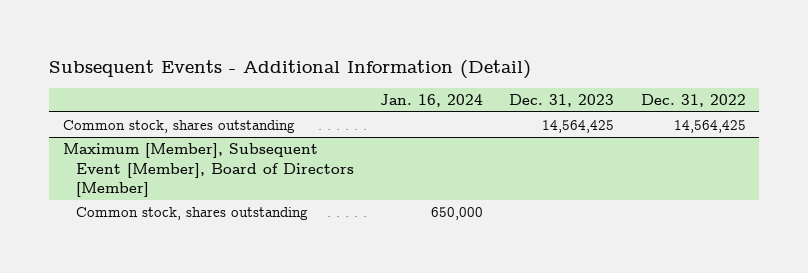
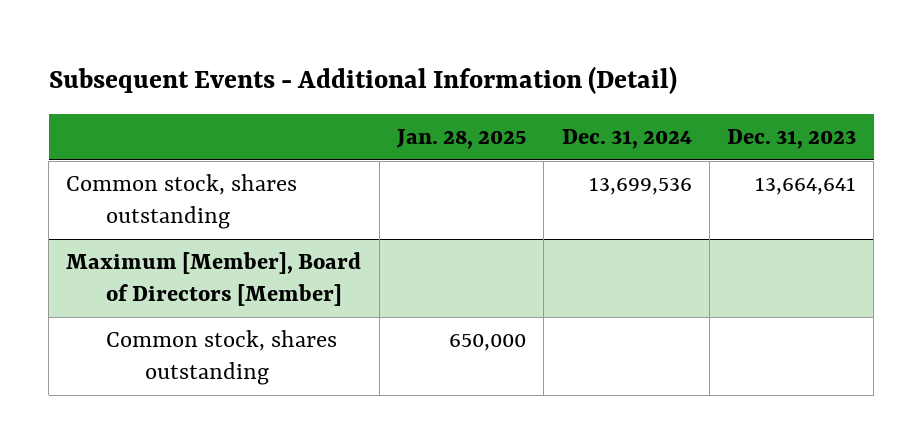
[380,94,484,108] Jan. 16, 2024 -> none
[640,94,746,108] Dec. 31, 2022 -> none
none -> [395,128,526,149] Jan. 28, 2025
none -> [561,128,692,149] Dec. 31, 2024
[542,120,615,134] 14,564,425 -> [755,177,857,196] 13,664,641
[62,143,355,198] Maximum [Member], Subsequent Event [Member], Board of Directors [Member] -> [66,252,362,307] Maximum [Member], Board of Directors [Member]

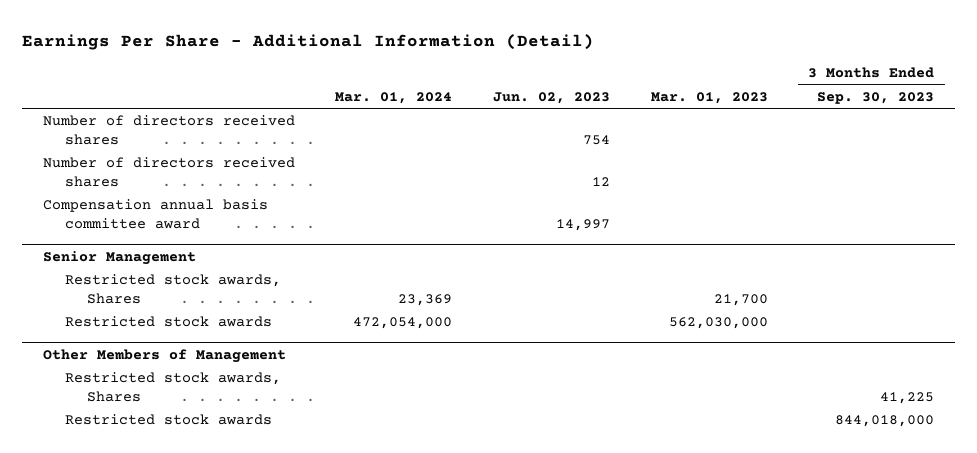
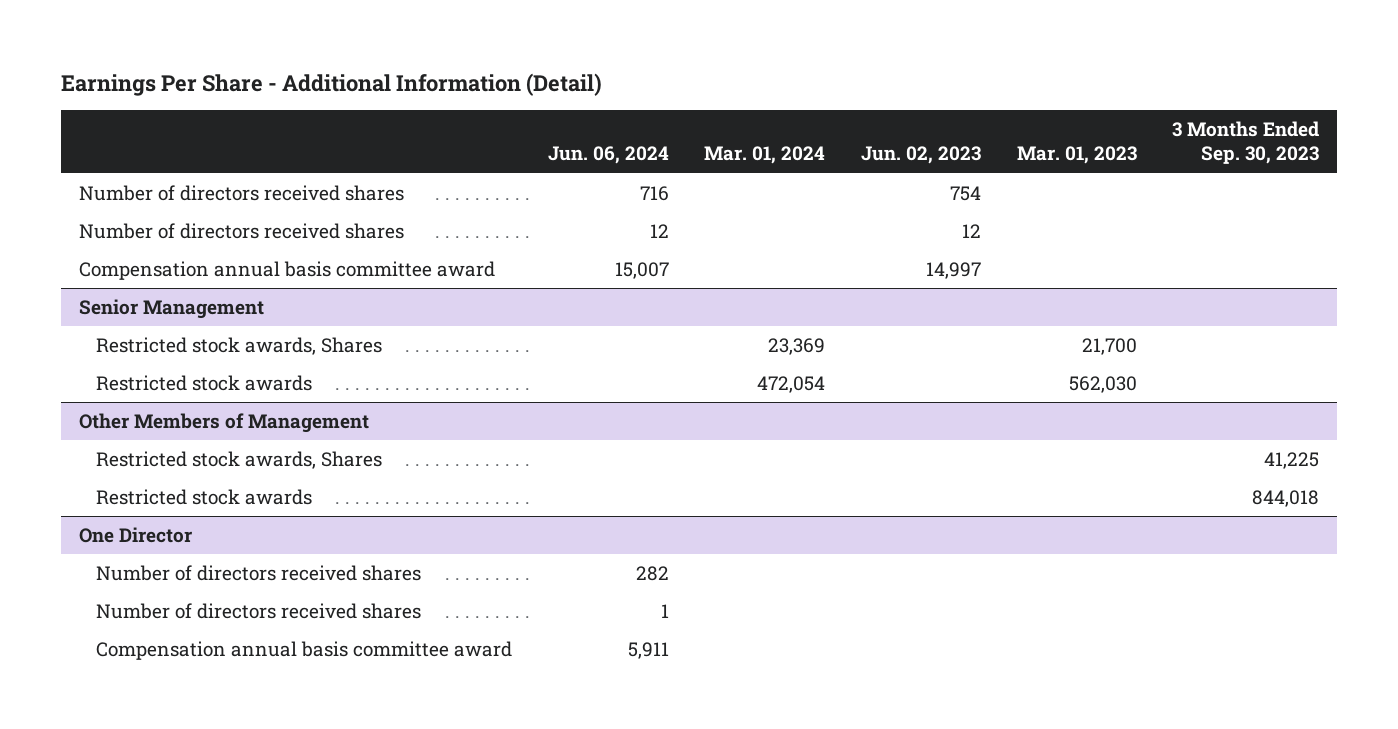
none -> [547,146,669,165] Jun. 06, 2024
[353,317,453,330] 472,054,000 -> [757,375,826,393] 472,054
[668,317,768,330] 562,030,000 -> [1068,375,1137,393] 562,030
[835,415,935,428] 844,018,000 -> [1252,489,1320,507] 844,018
none -> [78,526,192,543] One Director
none -> [95,564,421,581] Number of directors received shares
none -> [95,602,421,619] Number of directors received shares
none -> [95,640,512,660] Compensation annual basis committee award

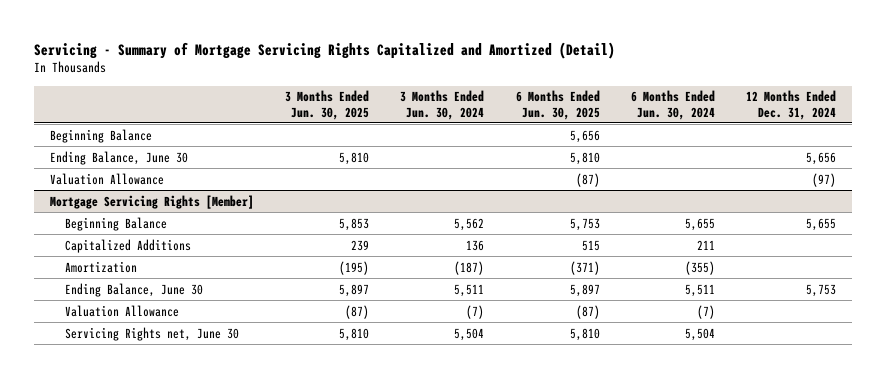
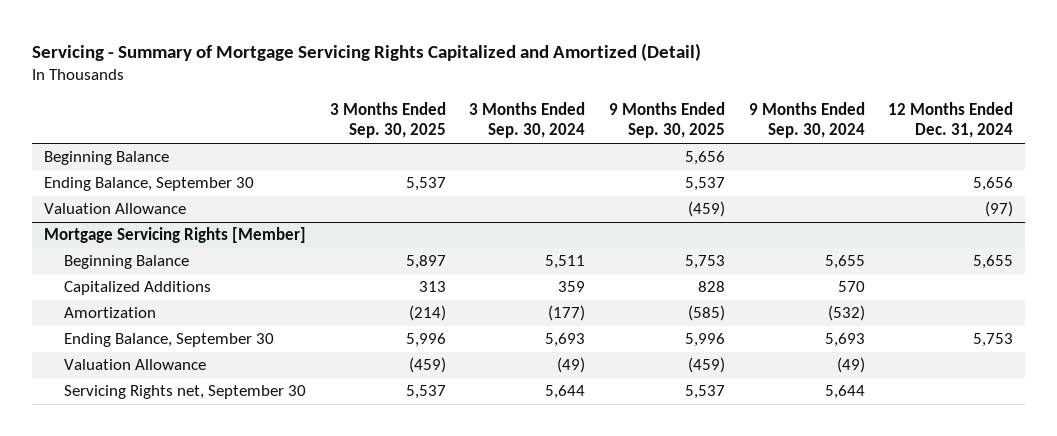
[285,90,370,120] 3 Months Ended Jun. 30, 2025 -> none
[400,90,485,120] 3 Months Ended Jun. 30, 2024 -> none
[515,90,600,120] 6 Months Ended Jun. 30, 2025 -> none
[630,90,715,120] 6 Months Ended Jun. 30, 2024 -> none
none -> [329,102,446,139] 3 Months Ended Sep. 30, 2025
none -> [469,102,586,139] 3 Months Ended Sep. 30, 2024
none -> [609,102,726,139] 9 Months Ended Sep. 30, 2025
none -> [748,102,865,139] 9 Months Ended Sep. 30, 2024
[49,150,188,165] Ending Balance, June 30 -> [43,177,254,192] Ending Balance, September 30
[64,282,203,297] Ending Balance, June 30 -> [64,333,275,348] Ending Balance, September 30
[64,326,239,341] Servicing Rights net, June 30 -> [64,385,307,400] Servicing Rights net, September 30

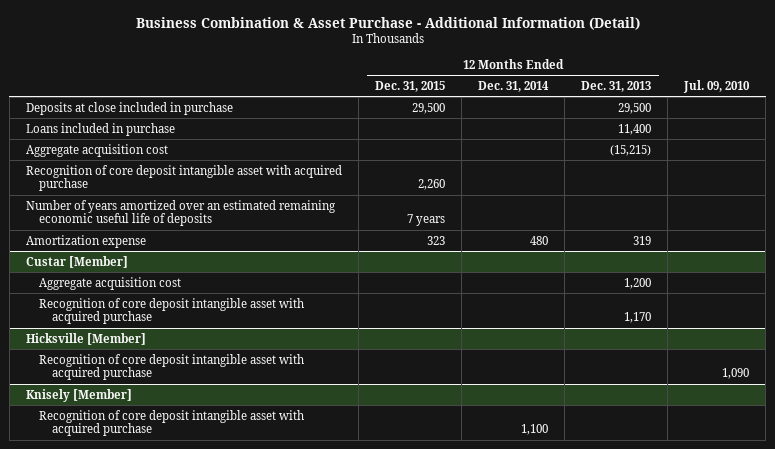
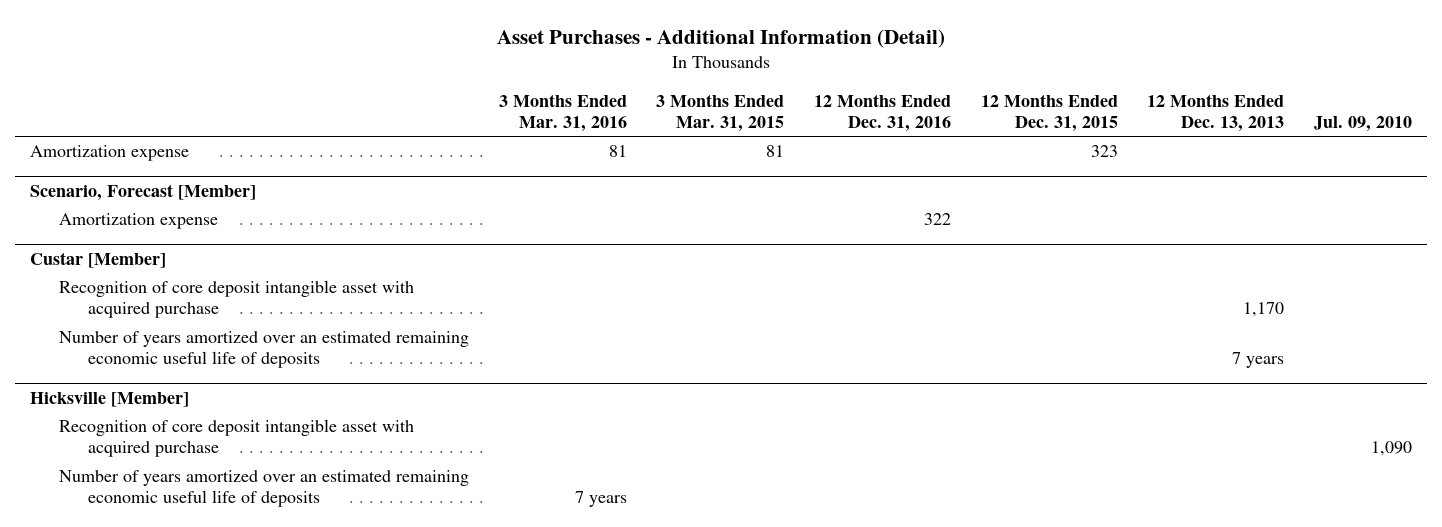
[135,16,640,30] Business Combination & Asset Purchase - Additional Information (Detail) -> [497,28,946,48] Asset Purchases - Additional Information (Detail)
[478,81,550,93] Dec. 31, 2014 -> none
[581,81,652,93] Dec. 31, 2013 -> none
none -> [498,93,627,132] 3 Months Ended Mar. 31, 2016
none -> [656,93,785,132] 3 Months Ended Mar. 31, 2015
none -> [814,93,952,132] 12 Months Ended Dec. 31, 2016
none -> [1147,93,1285,132] 12 Months Ended Dec. 13, 2013
[25,101,233,115] Deposits at close included in purchase -> none
[25,122,175,136] Loans included in purchase -> none
[25,143,168,157] Aggregate acquisition cost -> none
[25,164,342,192] Recognition of core deposit intangible asset with acquired purchase -> none
[25,199,336,227] Number of years amortized over an estimated remaining economic useful life of deposits -> none
none -> [30,183,257,201] Scenario, Forecast [Member]
none -> [59,213,219,230] Amortization expense
[39,276,182,290] Aggregate acquisition cost -> none
none -> [59,331,470,369] Number of years amortized over an estimated remaining economic useful life of deposits
[25,388,132,402] Knisely [Member] -> none
[39,409,305,437] Recognition of core deposit intangible asset with acquired purchase -> none
none -> [59,470,470,508] Number of years amortized over an estimated remaining economic useful life of deposits

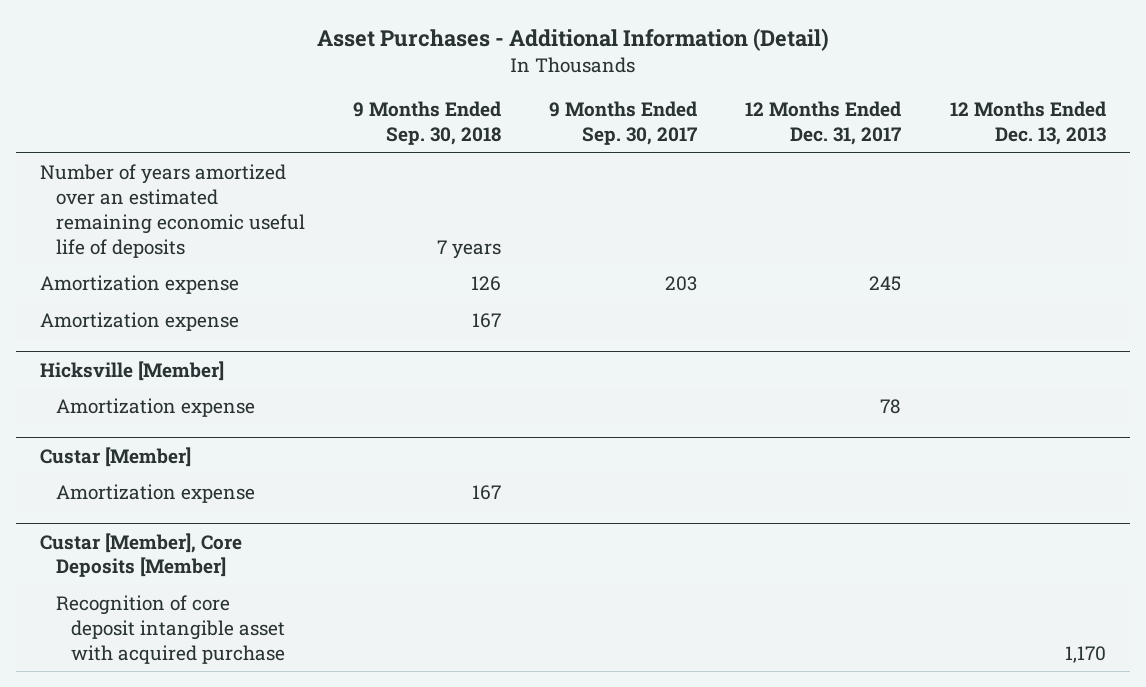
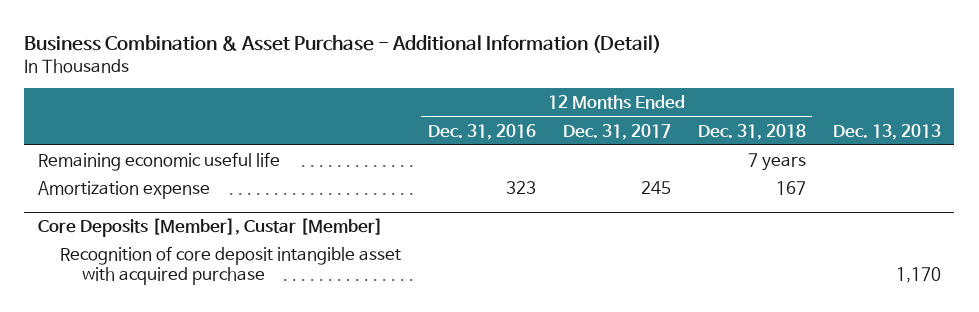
[317,27,830,51] Asset Purchases - Additional Information (Detail) -> [24,34,662,53] Business Combination & Asset Purchase - Additional Information (Detail)
[352,101,501,145] 9 Months Ended Sep. 30, 2018 -> none
[549,101,698,145] 9 Months Ended Sep. 30, 2017 -> none
[949,101,1106,145] 12 Months Ended Dec. 13, 2013 -> none
none -> [427,123,536,140] Dec. 31, 2016
none -> [697,123,806,140] Dec. 31, 2018
none -> [832,123,941,140] Dec. 13, 2013
[40,164,305,258] Number of years amortized over an estimated remaining economic useful life of deposits -> [37,152,280,172] Remaining economic useful life
[40,312,240,332] Amortization expense -> none
[40,360,225,381] Hicksville [Member] -> none
[55,398,255,418] Amortization expense -> none
[40,446,192,467] Custar [Member] -> none
[55,484,255,504] Amortization expense -> none
[40,532,243,578] Custar [Member], Core Deposits [Member] -> [37,218,383,238] Core Deposits [Member], Custar [Member]

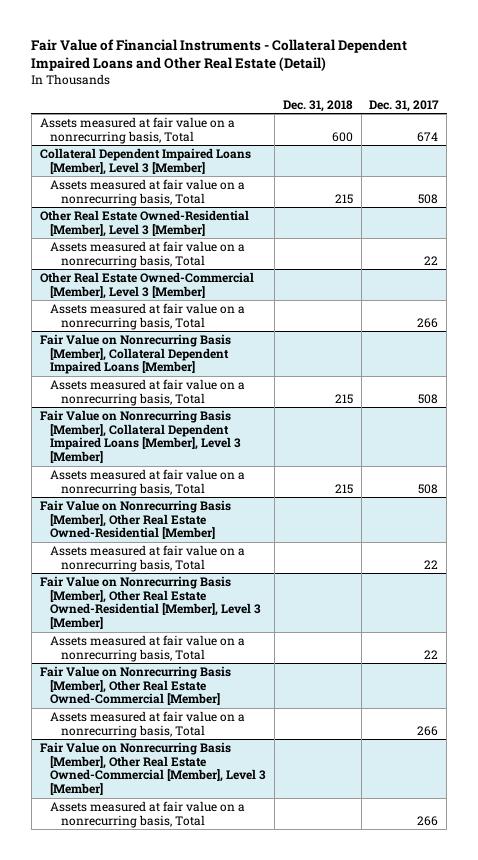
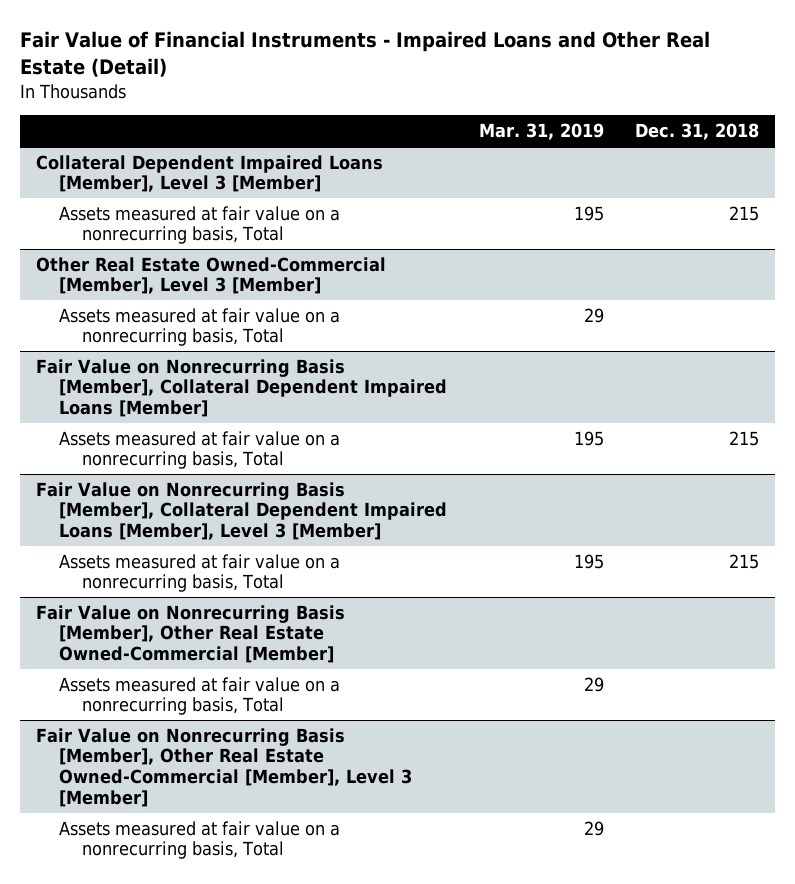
[31,38,408,72] Fair Value of Financial Instruments - Collateral Dependent Impaired Loans and Other Real Estate (Detail) -> [20,31,711,78] Fair Value of Financial Instruments - Impaired Loans and Other Real Estate (Detail)
[369,100,440,113] Dec. 31, 2017 -> none
none -> [478,123,604,141] Mar. 31, 2019
[39,116,235,144] Assets measured at fair value on a nonrecurring basis, Total -> none
[39,209,249,237] Other Real Estate Owned-Residential [Member], Level 3 [Member] -> none
[50,240,246,268] Assets measured at fair value on a nonrecurring basis, Total -> none
[39,499,231,540] Fair Value on Nonrecurring Basis [Member], Other Real Estate Owned-Residential [Member] -> none
[50,544,246,572] Assets measured at fair value on a nonrecurring basis, Total -> none
[39,575,262,630] Fair Value on Nonrecurring Basis [Member], Other Real Estate Owned-Residential [Member], Level 3 [Member] -> none
[50,634,246,662] Assets measured at fair value on a nonrecurring basis, Total -> none

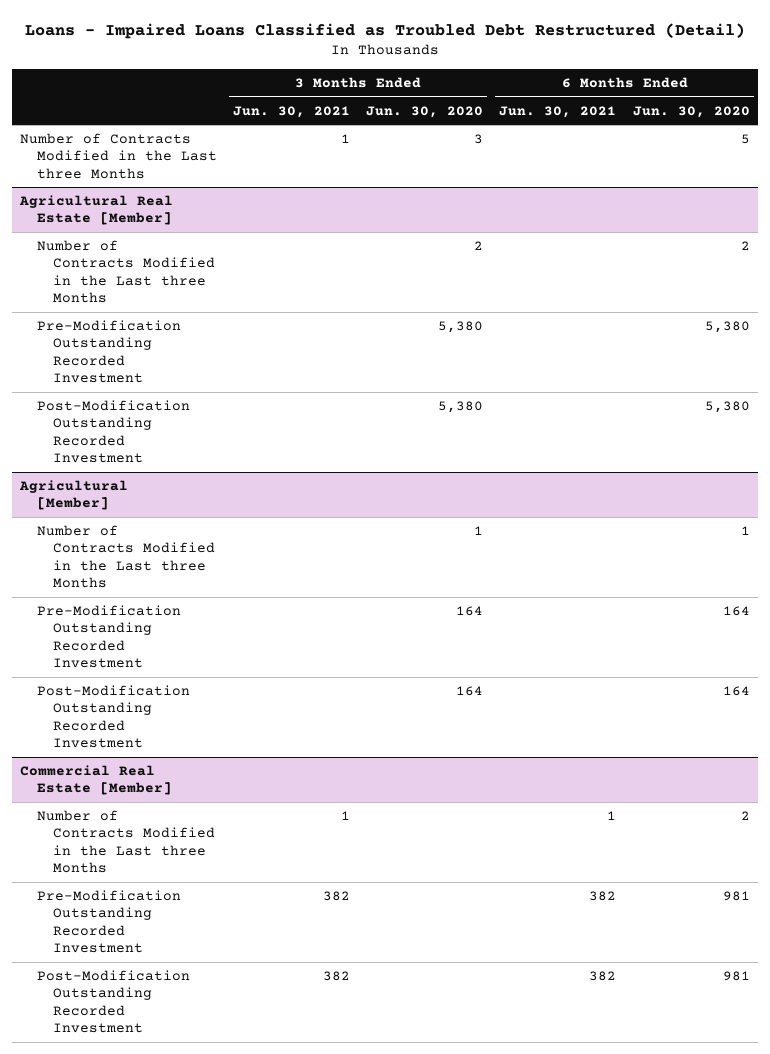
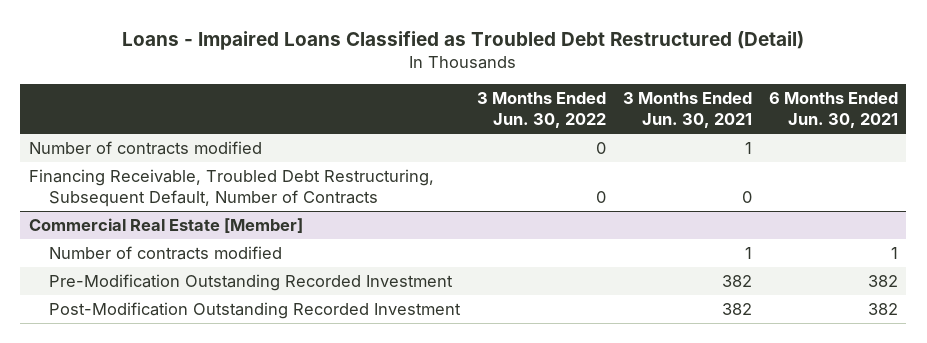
[366,105,484,118] Jun. 30, 2020 -> none
[632,105,750,118] Jun. 30, 2020 -> none
none -> [476,92,606,129] 3 Months Ended Jun. 30, 2022
[19,195,174,226] Agricultural Real Estate [Member] -> none
[36,240,216,304] Number of Contracts Modified in the Last three Months -> none
[36,320,181,384] Pre-Modification Outstanding Recorded Investment -> none
[36,400,190,464] Post-Modification Outstanding Recorded Investment -> none
[19,480,129,511] Agricultural [Member] -> none
[36,525,216,589] Number of Contracts Modified in the Last three Months -> none
[36,605,181,669] Pre-Modification Outstanding Recorded Investment -> none
[36,685,190,749] Post-Modification Outstanding Recorded Investment -> none
[20,133,217,179] Number of Contracts Modified in the Last three Months -> [28,141,262,156] Number of contracts modified
none -> [28,169,434,207] Financing Receivable, Troubled Debt Restructuring, Subsequent Default, Number of Contracts
[36,810,216,874] Number of Contracts Modified in the Last three Months -> [48,246,282,261] Number of contracts modified

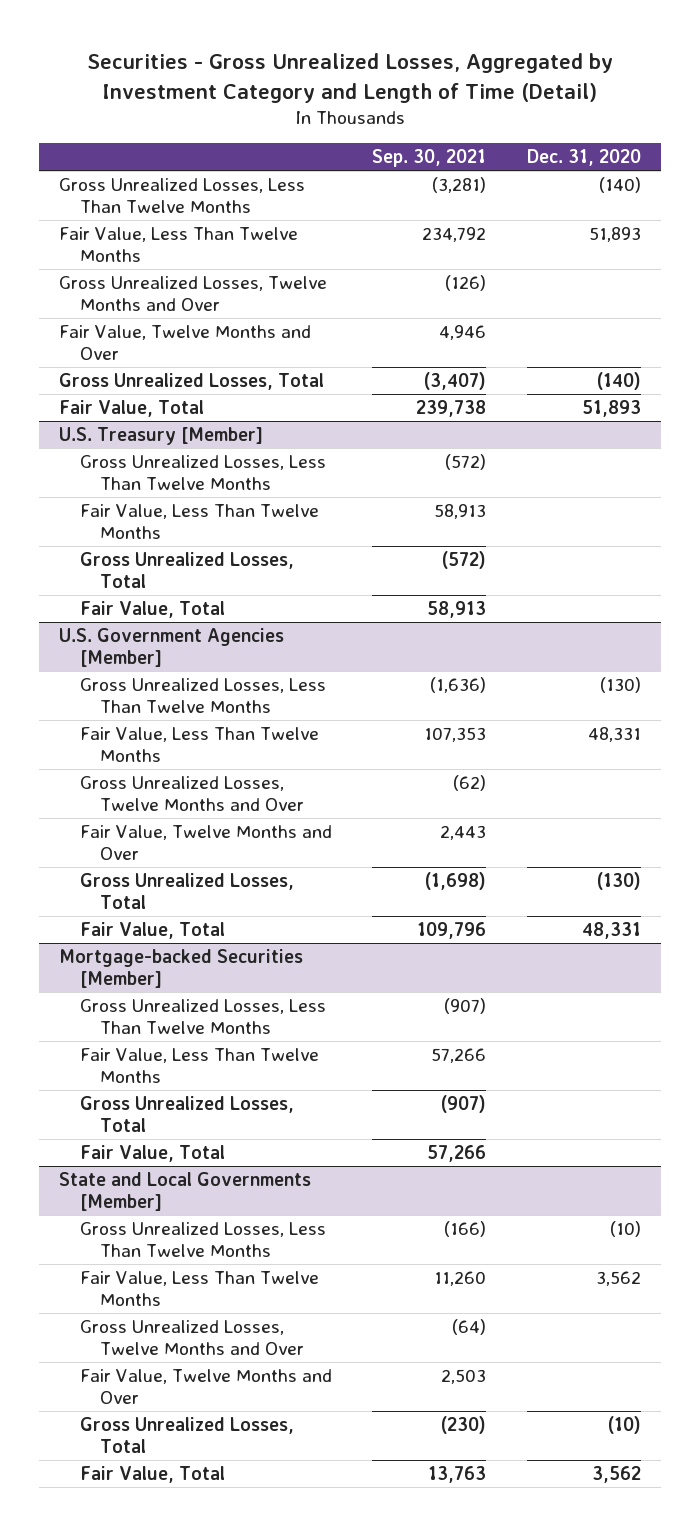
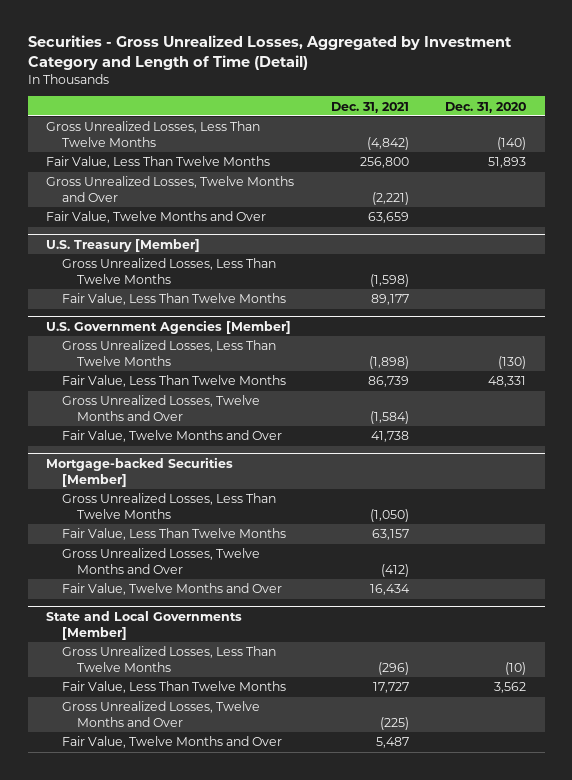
[372,149,487,168] Sep. 30, 2021 -> none
none -> [330,101,409,113] Dec. 31, 2021
[59,372,325,390] Gross Unrealized Losses, Total -> none
[59,399,205,417] Fair Value, Total -> none
[79,551,294,589] Gross Unrealized Losses, Total -> none
[79,600,225,618] Fair Value, Total -> none
[79,872,294,910] Gross Unrealized Losses, Total -> none
[79,921,225,939] Fair Value, Total -> none
[79,1095,294,1133] Gross Unrealized Losses, Total -> none
[79,1144,225,1162] Fair Value, Total -> none
none -> [61,548,260,574] Gross Unrealized Losses, Twelve Months and Over
none -> [61,583,282,596] Fair Value, Twelve Months and Over
[79,1416,294,1454] Gross Unrealized Losses, Total -> none
[79,1465,225,1483] Fair Value, Total -> none

